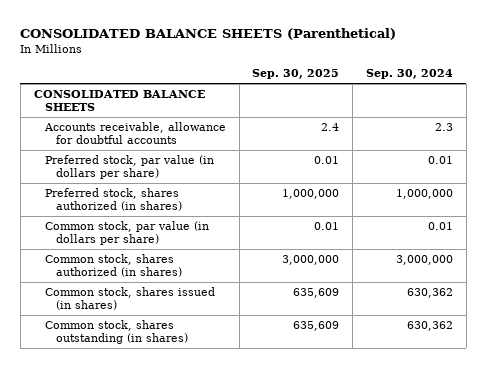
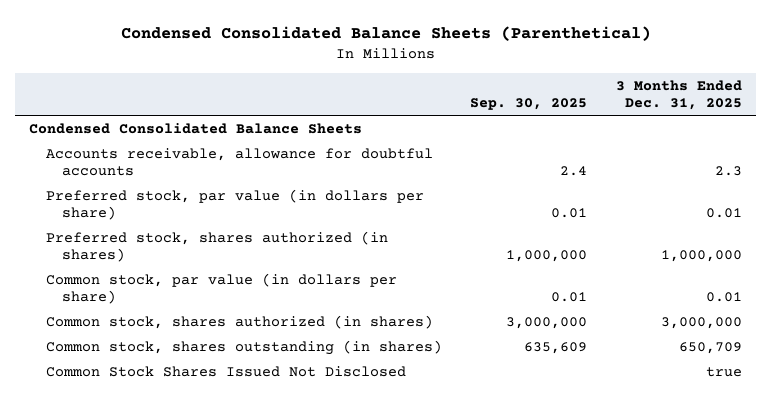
[20,27,397,40] CONSOLIDATED BALANCE SHEETS (Parenthetical) -> [120,26,651,42] Condensed Consolidated Balance Sheets (Parenthetical)
[365,69,453,80] Sep. 30, 2024 -> none
none -> [615,79,742,111] 3 Months Ended Dec. 31, 2025
[33,89,205,112] CONSOLIDATED BALANCE SHEETS -> [29,122,363,134] Condensed Consolidated Balance Sheets
[44,286,215,311] Common stock, shares issued (in shares) -> none
none -> [45,365,406,377] Common Stock Shares Issued Not Disclosed

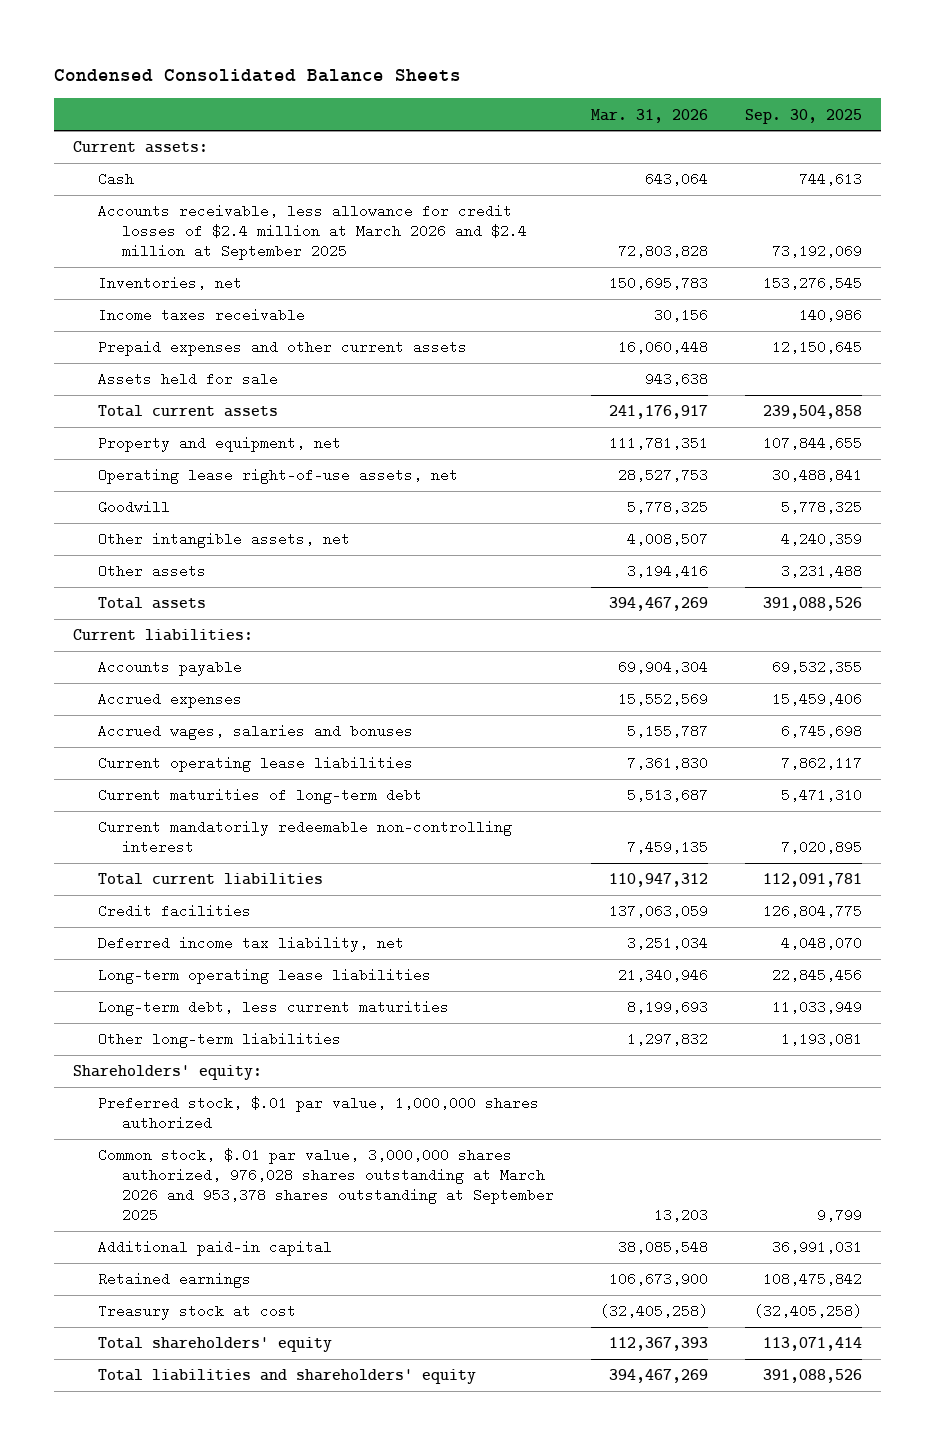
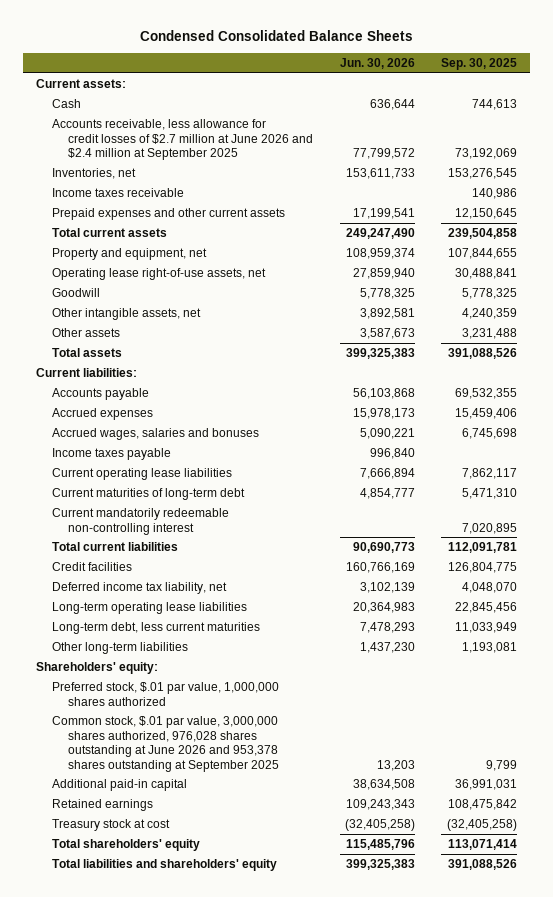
[591,108,709,123] Mar. 31, 2026 -> none
none -> [339,57,415,69] Jun. 30, 2026
[97,204,528,261] Accounts receivable, less allowance for credit losses of $2.4 million at March 2026 and $2.4 million at September 2025 -> [52,118,314,161] Accounts receivable, less allowance for credit losses of $2.7 million at June 2026 and $2.4 million at September 2025
[97,372,278,387] Assets held for sale -> none
none -> [52,447,172,460] Income taxes payable
[97,1148,555,1223] Common stock, $.01 par value, 3,000,000 shares authorized, 976,028 shares outstanding at March 2026 and 953,378 shares outstanding at September 2025 -> [52,715,280,772] Common stock, $.01 par value, 3,000,000 shares authorized, 976,028 shares outstanding at June 2026 and 953,378 shares outstanding at September 2025

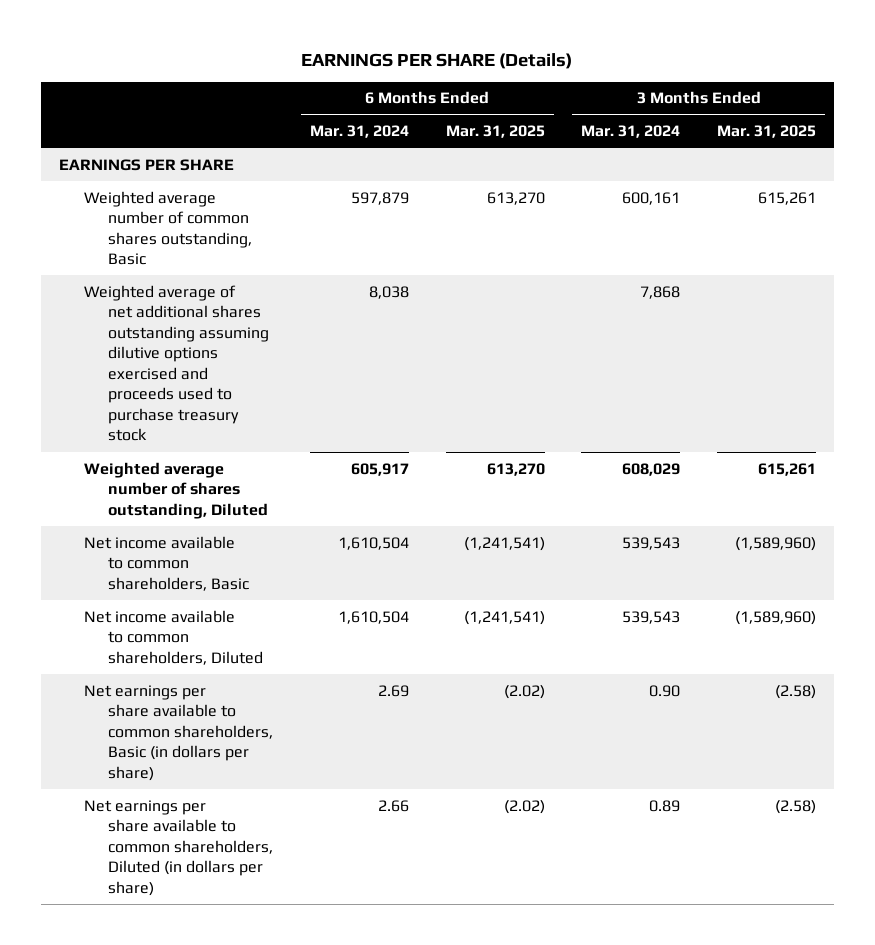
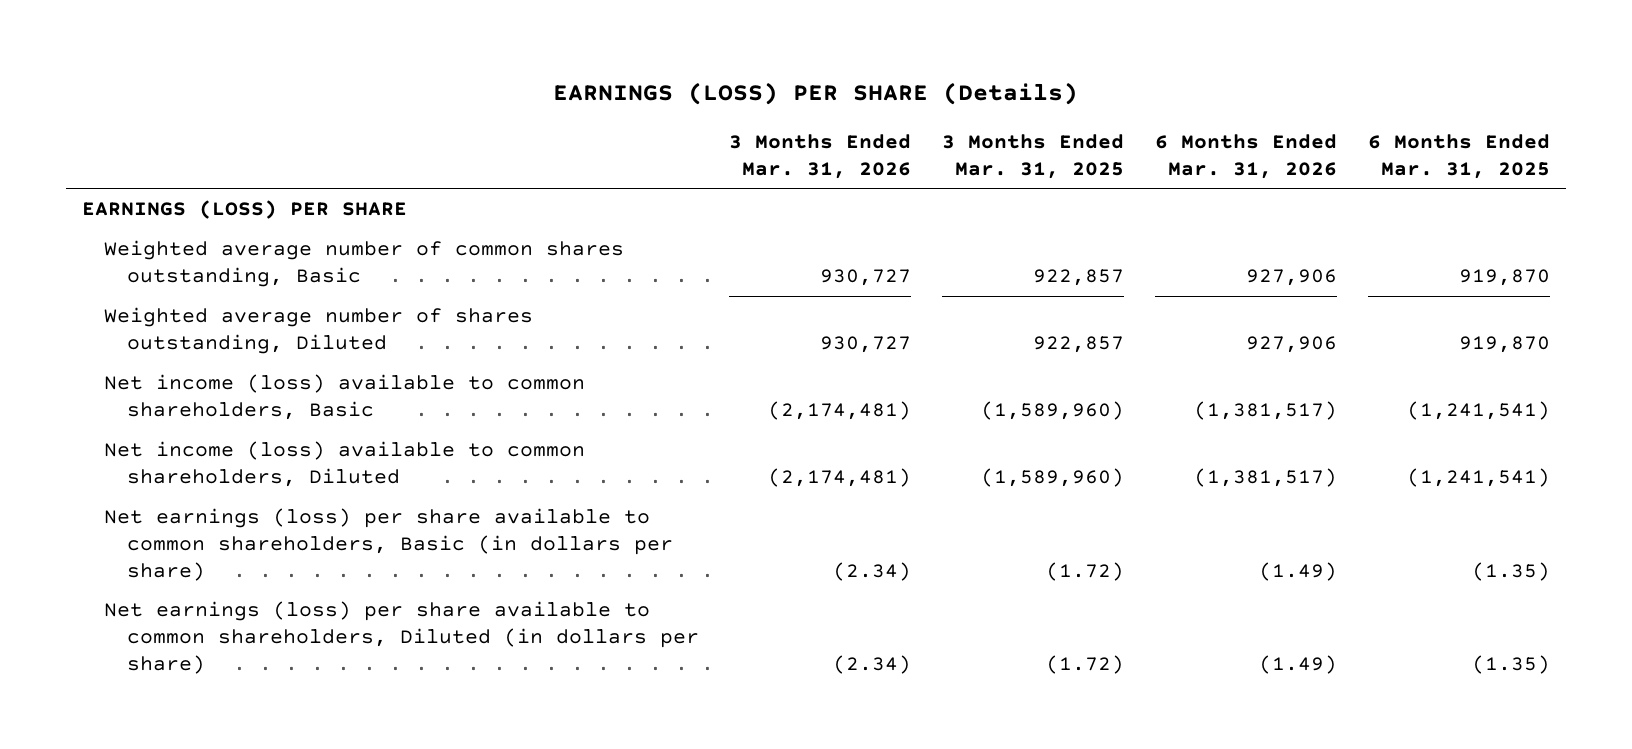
[301,52,573,69] EARNINGS PER SHARE (Details) -> [552,82,1078,106] EARNINGS (LOSS) PER SHARE (Details)
[310,125,410,139] Mar. 31, 2024 -> none
[581,125,681,139] Mar. 31, 2024 -> none
none -> [729,134,912,179] 3 Months Ended Mar. 31, 2026
none -> [1155,134,1338,179] 6 Months Ended Mar. 31, 2026
[83,284,270,442] Weighted average of net additional shares outstanding assuming dilutive options exercised and proceeds used to purchase treasury stock -> none
[59,158,235,171] EARNINGS PER SHARE -> [81,200,407,220] EARNINGS (LOSS) PER SHARE
[486,191,545,205] 613,270 -> [1459,268,1551,286] 919,870
[757,191,816,205] 615,261 -> [1033,268,1125,286] 922,857
[486,462,545,476] 613,270 -> [1459,335,1551,353] 919,870
[757,462,816,476] 615,261 -> [1033,335,1125,353] 922,857
[83,535,250,591] Net income available to common shareholders, Basic -> [104,374,586,420] Net income (loss) available to common shareholders, Basic
[83,609,264,665] Net income available to common shareholders, Diluted -> [104,441,586,487] Net income (loss) available to common shareholders, Diluted
[83,684,274,781] Net earnings per share available to common shareholders, Basic (in dollars per share) -> [104,508,673,581] Net earnings (loss) per share available to common shareholders, Basic (in dollars per share)
[503,684,545,699] (2.02) -> [1472,561,1551,581] (1.35)
[774,684,816,699] (2.58) -> [1046,561,1125,581] (1.72)
[83,799,274,896] Net earnings per share available to common shareholders, Diluted (in dollars per share) -> [104,601,699,674] Net earnings (loss) per share available to common shareholders, Diluted (in dollars per share)
[503,799,545,814] (2.02) -> [1472,654,1551,674] (1.35)
[774,799,816,814] (2.58) -> [1046,654,1125,674] (1.72)

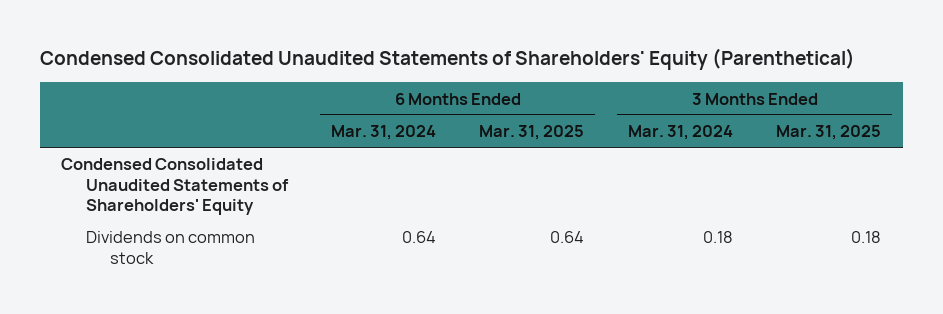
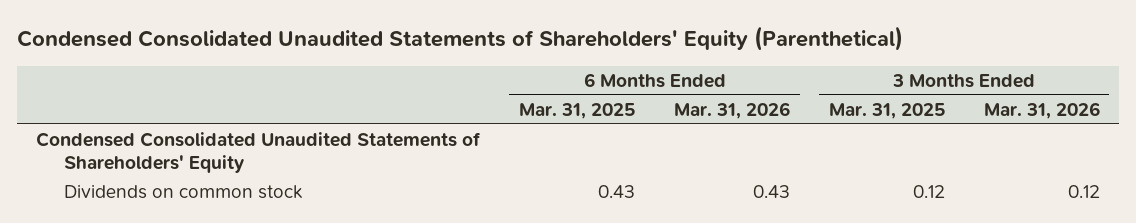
[331,125,437,141] Mar. 31, 2024 -> none
[627,125,733,141] Mar. 31, 2024 -> none
none -> [673,101,790,119] Mar. 31, 2026
none -> [983,101,1100,119] Mar. 31, 2026
[550,231,585,244] 0.64 -> [598,184,636,198] 0.43
[851,231,882,244] 0.18 -> [912,184,945,198] 0.12

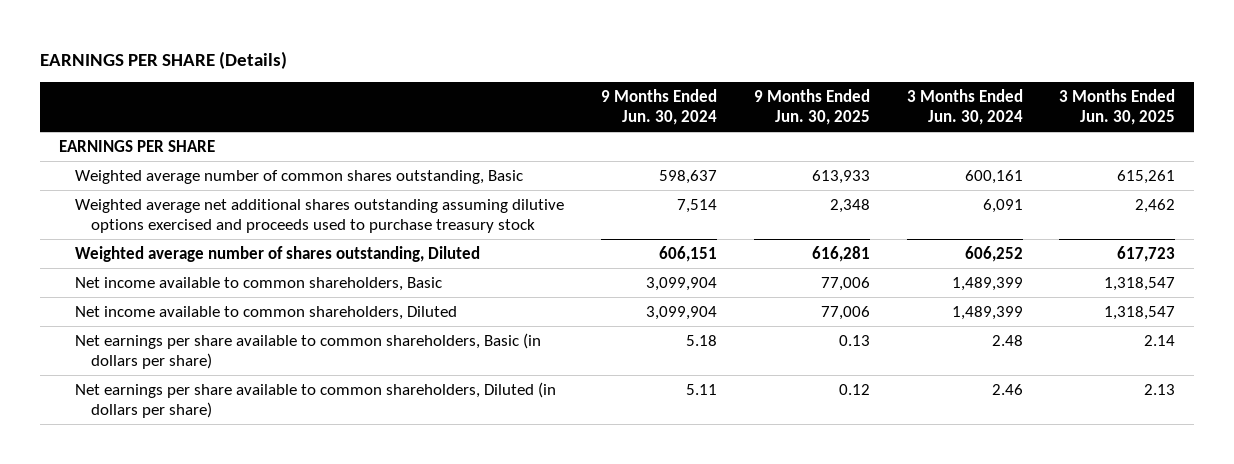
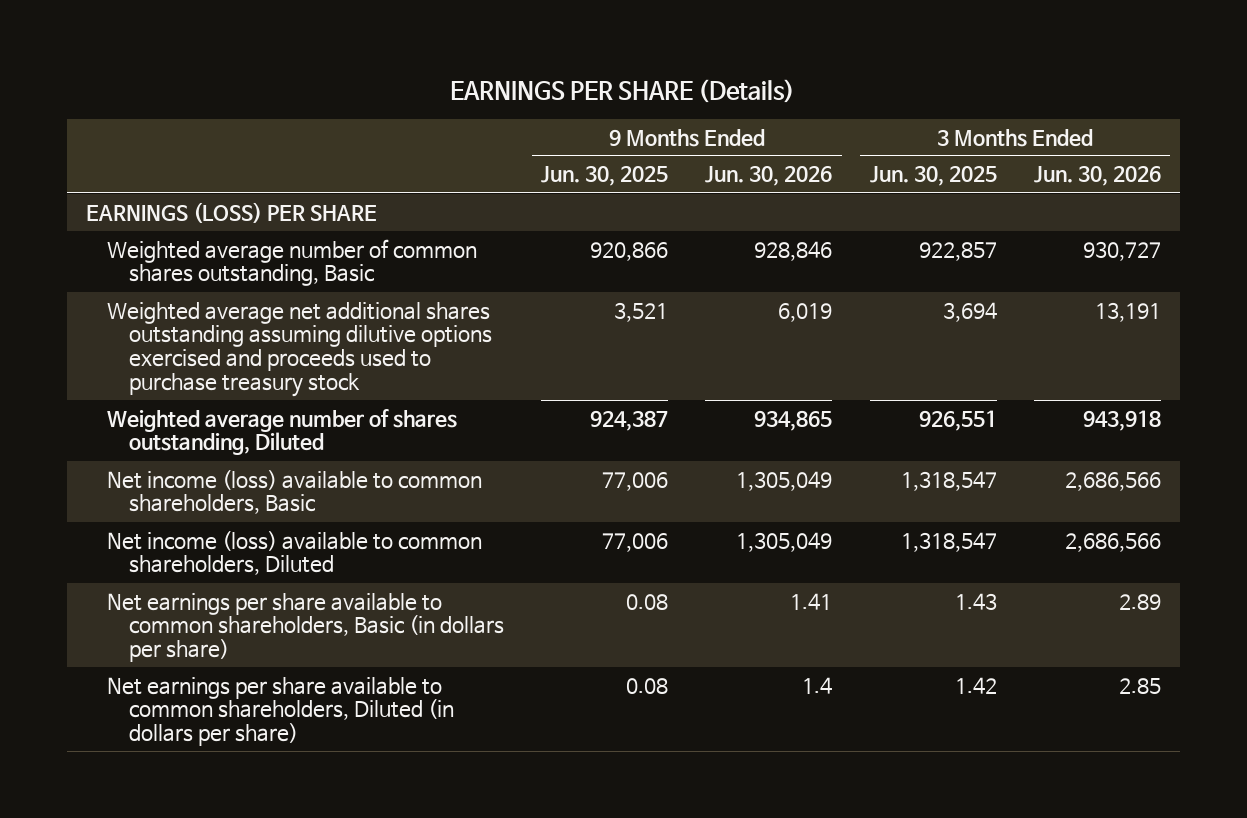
[600,88,717,126] 9 Months Ended Jun. 30, 2024 -> none
[906,88,1023,126] 3 Months Ended Jun. 30, 2024 -> none
none -> [705,166,833,187] Jun. 30, 2026
none -> [1033,166,1161,187] Jun. 30, 2026
[58,139,215,152] EARNINGS PER SHARE -> [85,201,377,223] EARNINGS (LOSS) PER SHARE
[811,169,870,184] 613,933 -> [590,241,669,261] 920,866
[1117,169,1176,184] 615,261 -> [918,241,997,261] 922,857
[829,198,870,213] 2,348 -> [614,301,669,322] 3,521
[1135,198,1176,213] 2,462 -> [942,301,997,322] 3,694
[811,245,870,262] 616,281 -> [590,409,669,431] 924,387
[1117,245,1176,262] 617,723 -> [918,409,997,431] 926,551
[74,276,442,291] Net income available to common shareholders, Basic -> [107,469,483,515] Net income (loss) available to common shareholders, Basic
[74,305,457,320] Net income available to common shareholders, Diluted -> [107,530,483,576] Net income (loss) available to common shareholders, Diluted
[838,334,870,346] 0.13 -> [626,593,669,610] 0.08
[1144,334,1176,346] 2.14 -> [954,592,997,610] 1.43
[838,383,870,395] 0.12 -> [626,677,669,694] 0.08
[1144,383,1176,395] 2.13 -> [954,676,997,694] 1.42

